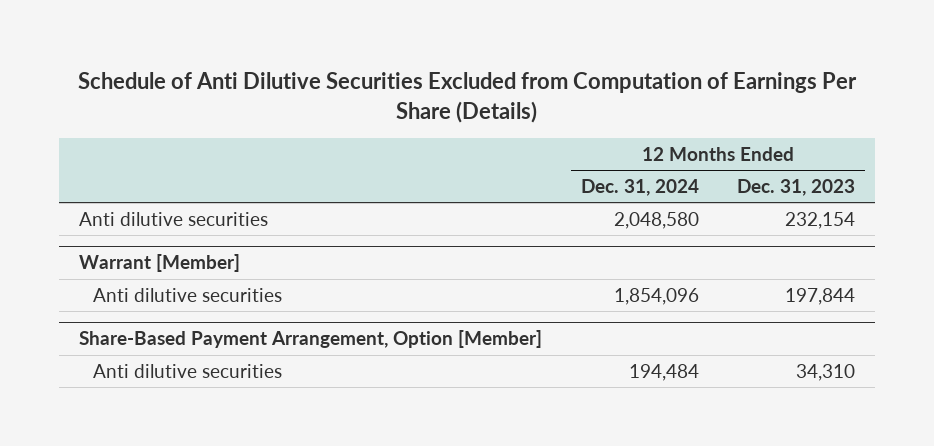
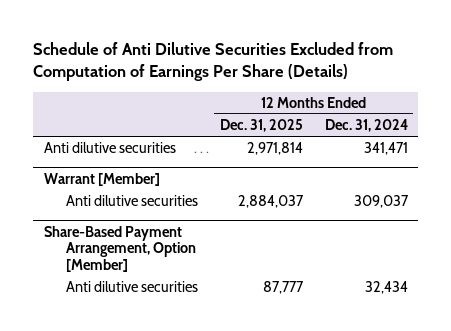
[737,179,856,197] Dec. 31, 2023 -> none
none -> [219,119,303,133] Dec. 31, 2025
[613,212,699,230] 2,048,580 -> [363,142,408,156] 341,471
[613,288,699,306] 1,854,096 -> [353,195,409,209] 309,037
[628,364,699,382] 194,484 -> [364,281,408,295] 32,434

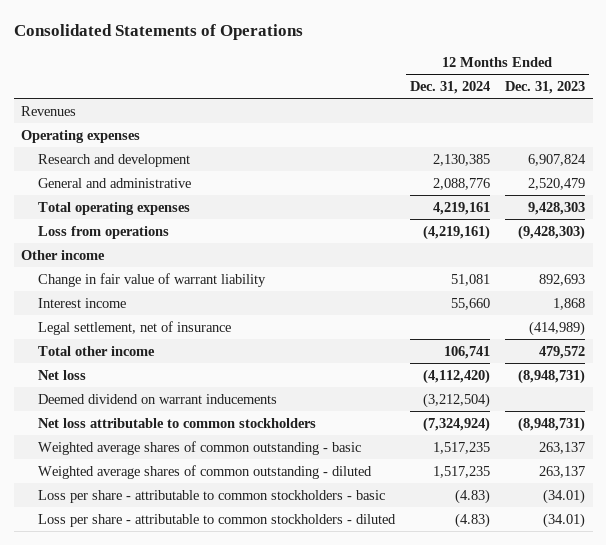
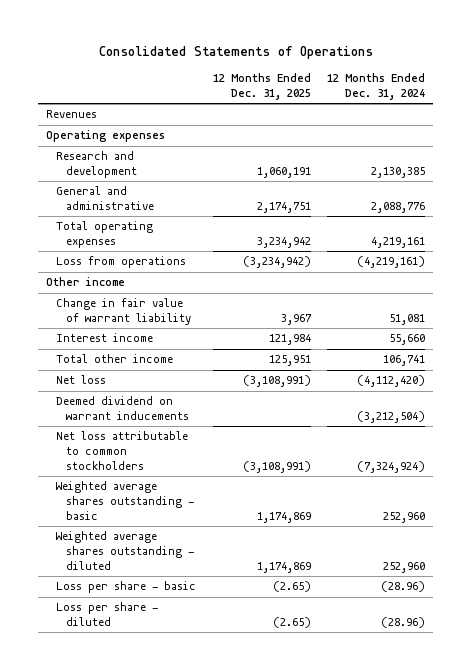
[504,81,585,95] Dec. 31, 2023 -> none
none -> [212,73,311,101] 12 Months Ended Dec. 31, 2025
[37,320,231,335] Legal settlement, net of insurance -> none
[37,440,361,455] Weighted average shares of common outstanding - basic -> [56,481,195,520] Weighted average shares outstanding - basic
[432,441,490,454] 1,517,235 -> [382,511,425,523] 252,960
[37,464,372,479] Weighted average shares of common outstanding - diluted -> [56,531,195,570] Weighted average shares outstanding - diluted
[432,465,490,478] 1,517,235 -> [382,561,425,573] 252,960
[37,489,385,503] Loss per share - attributable to common stockholders - basic -> [56,581,197,594] Loss per share - basic
[454,488,490,504] (4.83) -> [380,581,425,593] (28.96)
[37,513,396,527] Loss per share - attributable to common stockholders - diluted -> [56,602,159,627] Loss per share - diluted
[454,512,490,528] (4.83) -> [380,617,425,629] (28.96)

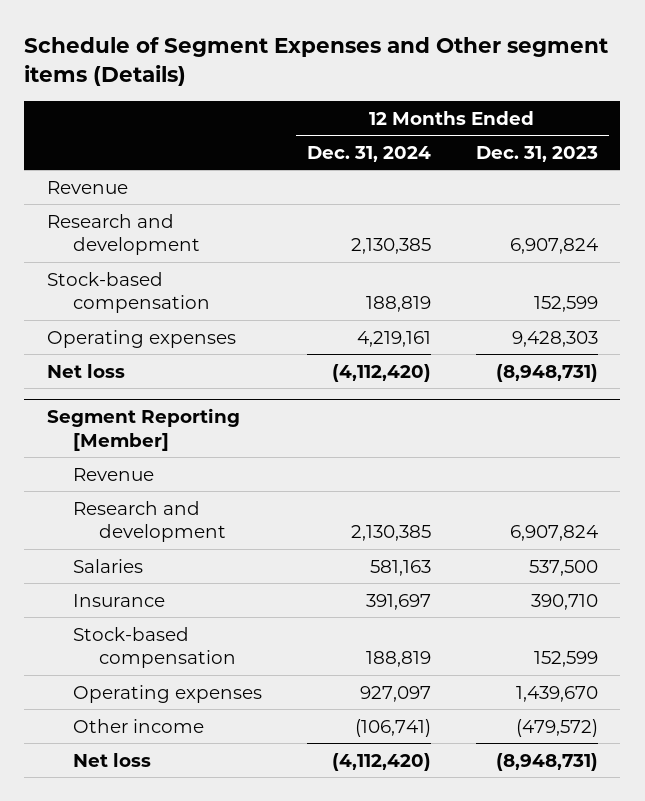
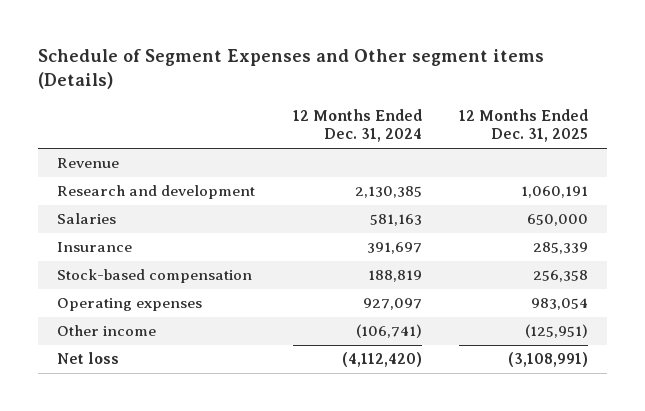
[475,145,598,162] Dec. 31, 2023 -> none
none -> [459,108,589,143] 12 Months Ended Dec. 31, 2025
[46,271,211,313] Stock-based compensation -> none
[46,329,236,348] Operating expenses -> none
[46,363,125,378] Net loss -> none
[46,408,240,451] Segment Reporting [Member] -> none
[73,467,155,481] Revenue -> none
[73,500,227,542] Research and development -> none

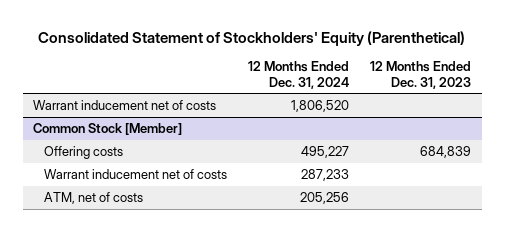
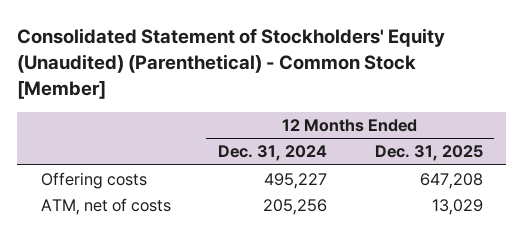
[38,30,466,46] Consolidated Statement of Stockholders' Equity (Parenthetical) -> [17,28,446,100] Consolidated Statement of Stockholders' Equity (Unaudited) (Parenthetical) - Common Stock [Member]
[370,61,472,89] 12 Months Ended Dec. 31, 2023 -> none
none -> [374,145,483,162] Dec. 31, 2025
[33,100,217,111] Warrant inducement net of costs -> none
[33,123,183,136] Common Stock [Member] -> none
[44,169,228,180] Warrant inducement net of costs -> none

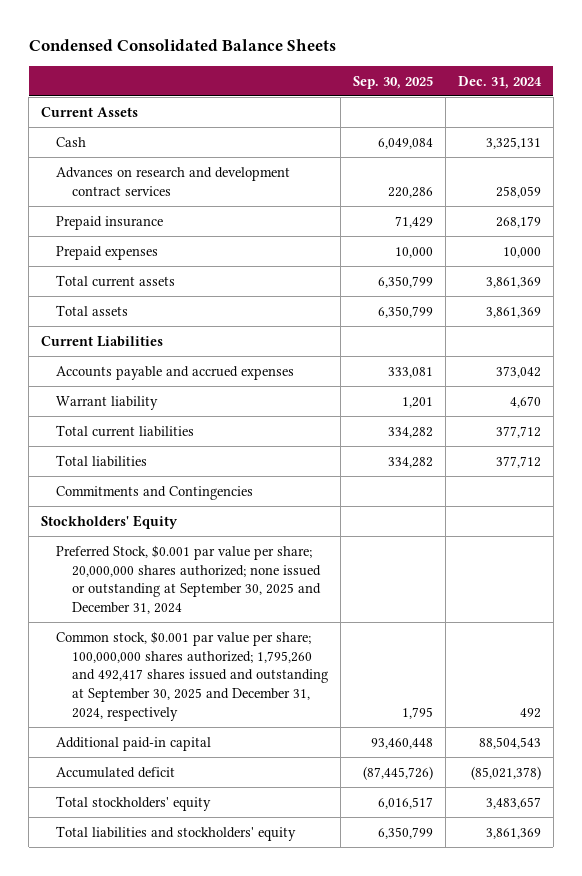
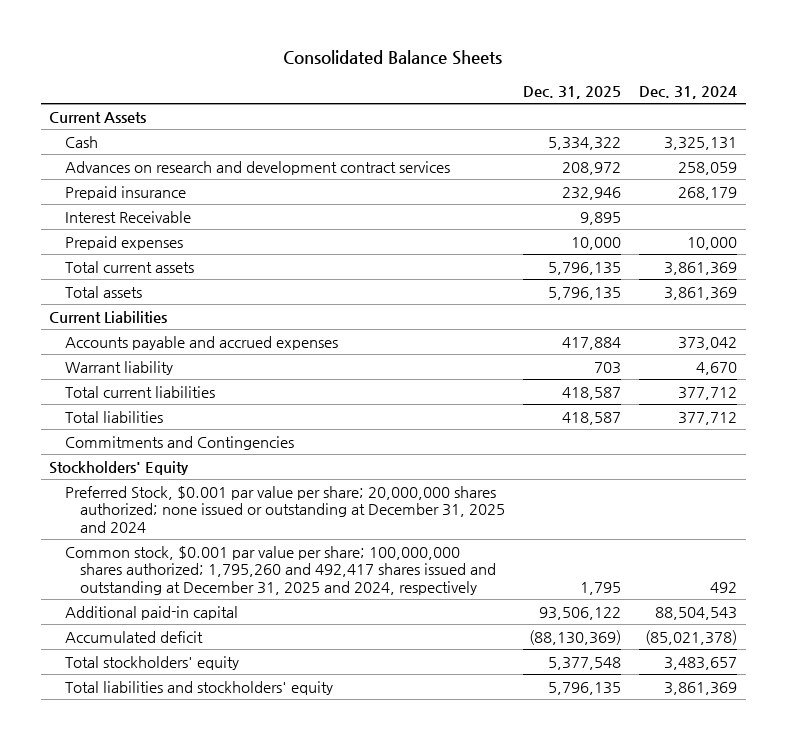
[28,39,336,52] Condensed Consolidated Balance Sheets -> [283,50,503,66] Consolidated Balance Sheets
[352,75,433,89] Sep. 30, 2025 -> none
none -> [522,85,621,99] Dec. 31, 2025
none -> [64,210,191,223] Interest Receivable
[56,544,321,615] Preferred Stock, $0.001 par value per share; 20,000,000 shares authorized; none issued or outstanding at September 30, 2025 and December 31, 2024 -> [64,485,505,534] Preferred Stock, $0.001 par value per share; 20,000,000 shares authorized; none issued or outstanding at December 31, 2025 and 2024
[56,630,328,722] Common stock, $0.001 par value per share; 100,000,000 shares authorized; 1,795,260 and 492,417 shares issued and outstanding at September 30, 2025 and December 31, 2024, respectively -> [64,545,496,596] Common stock, $0.001 par value per share; 100,000,000 shares authorized; 1,795,260 and 492,417 shares issued and outstanding at December 31, 2025 and 2024, respectively

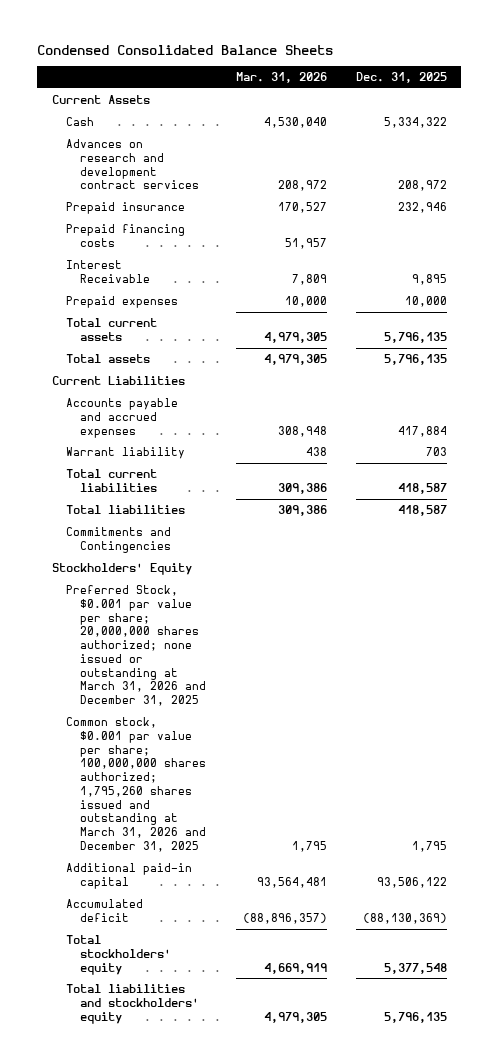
[283,50,503,66] Consolidated Balance Sheets -> [37,44,334,55] Condensed Consolidated Balance Sheets
[638,85,737,99] Dec. 31, 2024 -> none
none -> [235,71,327,83] Mar. 31, 2026
none -> [66,224,186,247] Prepaid financing costs
[64,485,505,534] Preferred Stock, $0.001 par value per share; 20,000,000 shares authorized; none issued or outstanding at December 31, 2025 and 2024 -> [66,585,207,707] Preferred Stock, $0.001 par value per share; 20,000,000 shares authorized; none issued or outstanding at March 31, 2026 and December 31, 2025
[64,545,496,596] Common stock, $0.001 par value per share; 100,000,000 shares authorized; 1,795,260 and 492,417 shares issued and outstanding at December 31, 2025 and 2024, respectively -> [66,717,207,852] Common stock, $0.001 par value per share; 100,000,000 shares authorized; 1,795,260 shares issued and outstanding at March 31, 2026 and December 31, 2025

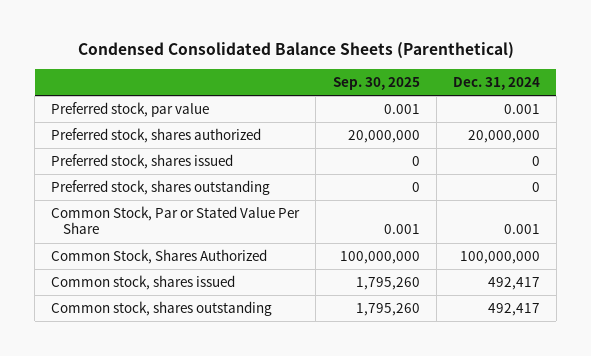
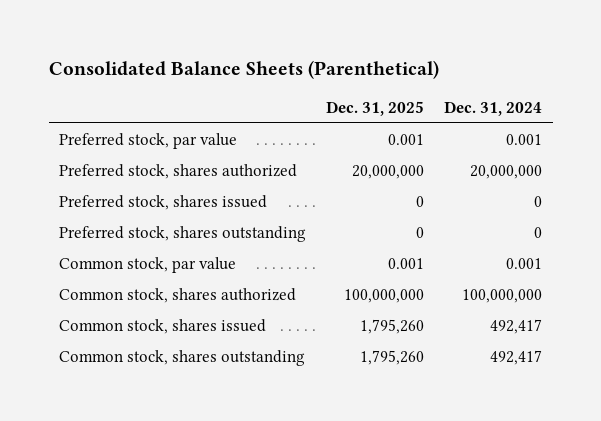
[77,42,514,60] Condensed Consolidated Balance Sheets (Parenthetical) -> [48,59,439,79] Consolidated Balance Sheets (Parenthetical)
[332,76,420,90] Sep. 30, 2025 -> none
none -> [326,100,425,116] Dec. 31, 2025
[51,206,301,235] Common Stock, Par or Stated Value Per Share -> [58,256,236,273] Common stock, par value
[51,249,268,265] Common Stock, Shares Authorized -> [58,287,296,303] Common stock, shares authorized

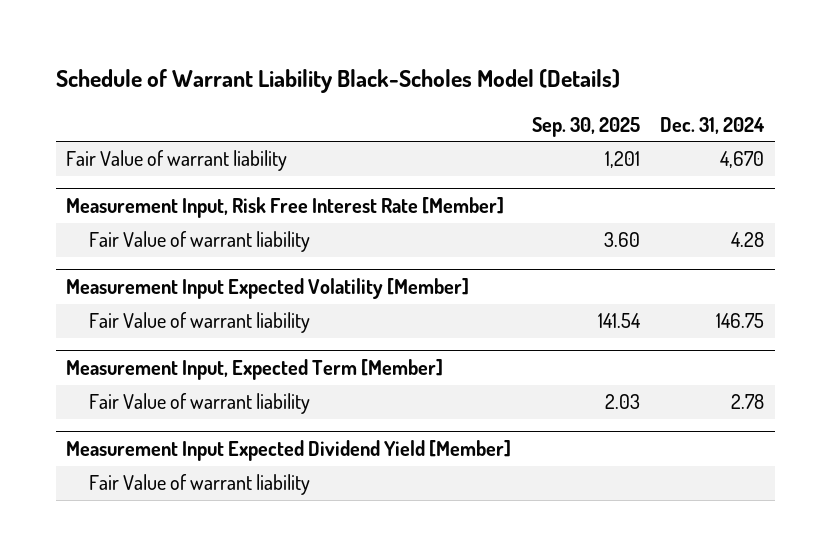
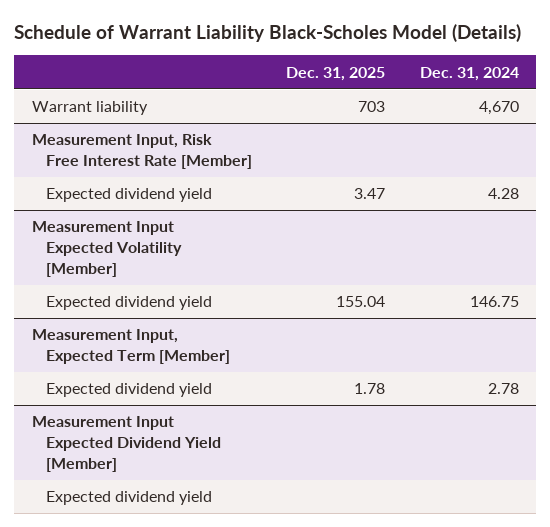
[531,116,640,137] Sep. 30, 2025 -> none
none -> [286,66,386,81] Dec. 31, 2025
[66,150,288,172] Fair Value of warrant liability -> [31,101,148,116] Warrant liability
[89,231,311,253] Fair Value of warrant liability -> [45,188,212,203] Expected dividend yield
[89,312,311,334] Fair Value of warrant liability -> [45,296,212,311] Expected dividend yield
[89,393,311,415] Fair Value of warrant liability -> [45,383,212,398] Expected dividend yield
[89,474,311,496] Fair Value of warrant liability -> [45,491,212,506] Expected dividend yield

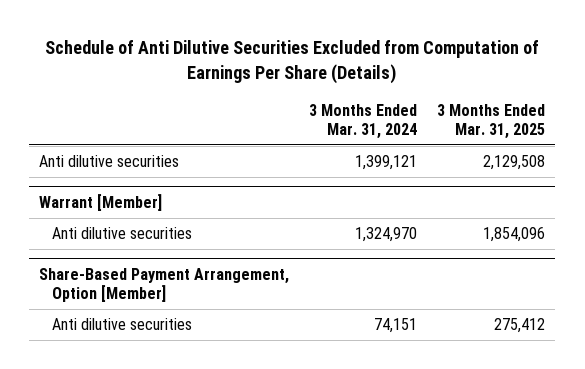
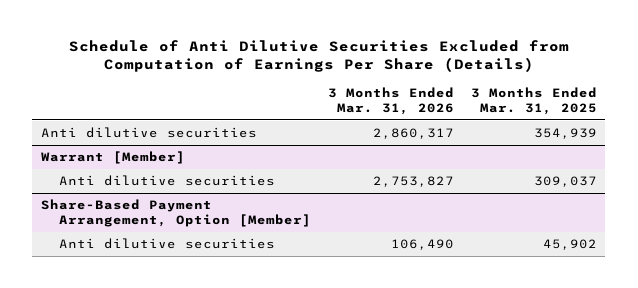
[309,103,418,139] 3 Months Ended Mar. 31, 2024 -> none
none -> [327,86,454,115] 3 Months Ended Mar. 31, 2026
[483,155,546,171] 2,129,508 -> [533,127,597,139] 354,939
[483,227,546,243] 1,854,096 -> [533,175,597,187] 309,037
[494,318,546,334] 275,412 -> [542,238,597,250] 45,902

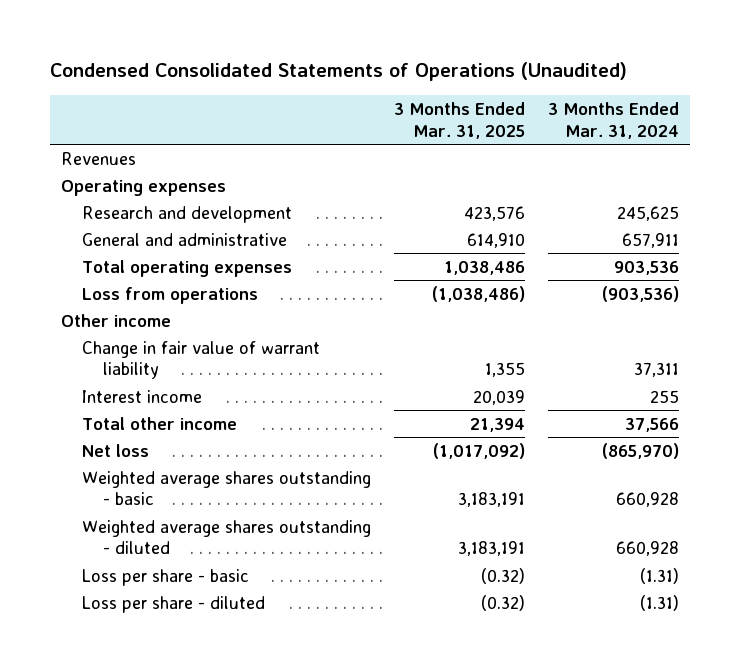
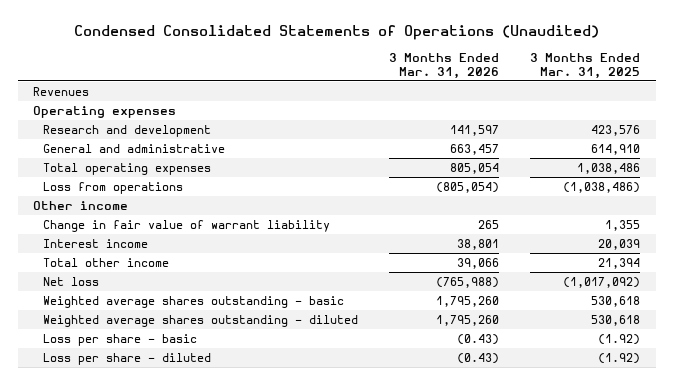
[547,101,679,139] 3 Months Ended Mar. 31, 2024 -> none
none -> [389,52,500,79] 3 Months Ended Mar. 31, 2026
[458,492,526,508] 3,183,191 -> [591,296,641,308] 530,618
[458,541,526,557] 3,183,191 -> [591,315,641,327] 530,618
[481,567,526,584] (0.32) -> [598,334,641,346] (1.92)
[481,594,526,611] (0.32) -> [598,353,641,365] (1.92)

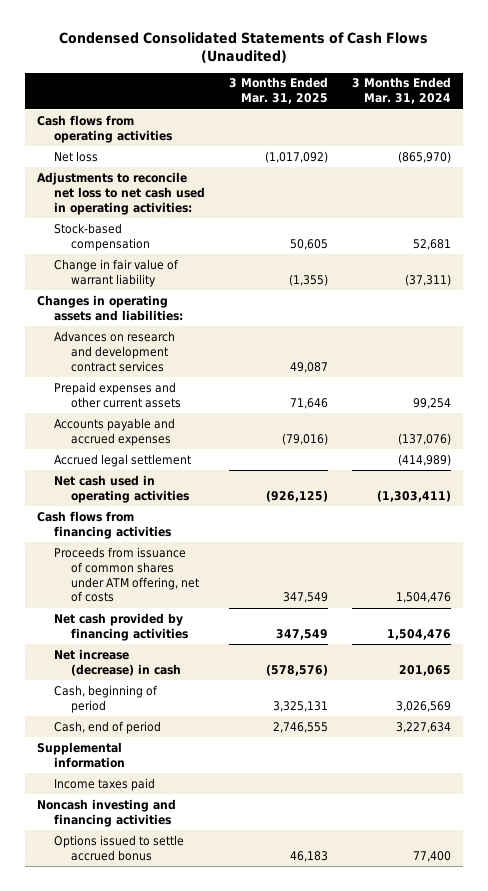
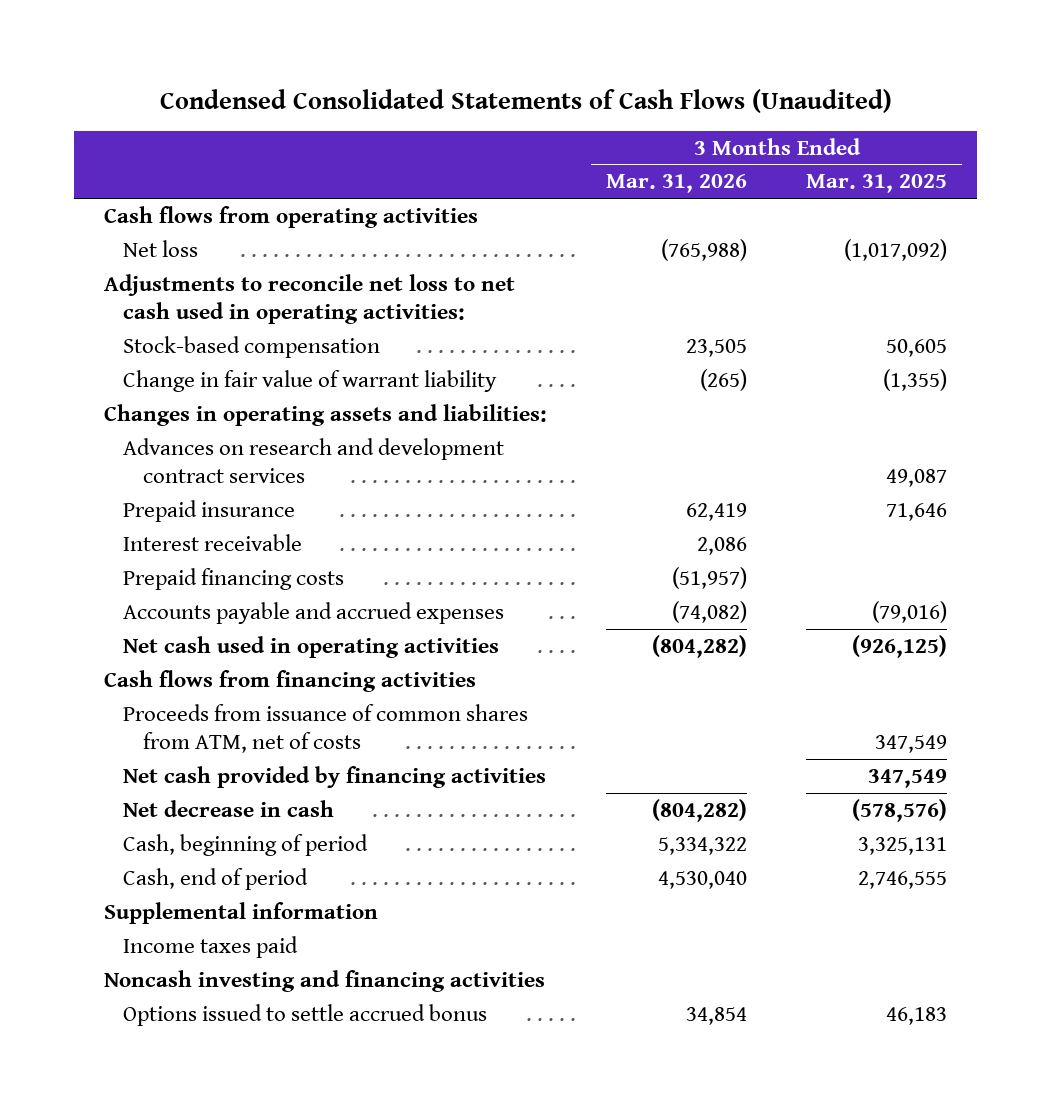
[351,77,451,105] 3 Months Ended Mar. 31, 2024 -> none
none -> [606,174,748,194] Mar. 31, 2026
[53,381,181,408] Prepaid expenses and other current assets -> [123,499,296,522] Prepaid insurance
none -> [123,533,303,551] Interest receivable
none -> [123,567,345,590] Prepaid financing costs
[53,453,191,467] Accrued legal settlement -> none
[53,546,199,603] Proceeds from issuance of common shares under ATM offering, net of costs -> [123,703,529,754] Proceeds from issuance of common shares from ATM, net of costs
[53,648,181,676] Net increase (decrease) in cash -> [123,799,335,817] Net decrease in cash

